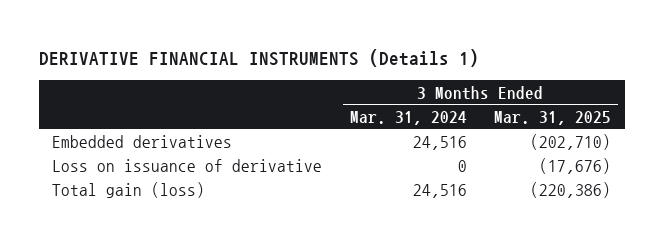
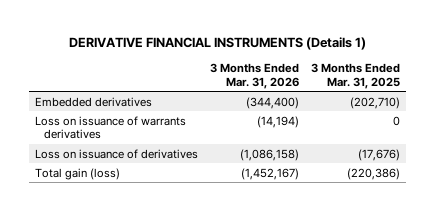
[349,111,467,126] Mar. 31, 2024 -> none
none -> [210,63,300,89] 3 Months Ended Mar. 31, 2026
none -> [35,115,187,140] Loss on issuance of warrants derivatives
[52,159,323,173] Loss on issuance of derivative -> [35,148,199,159] Loss on issuance of derivatives

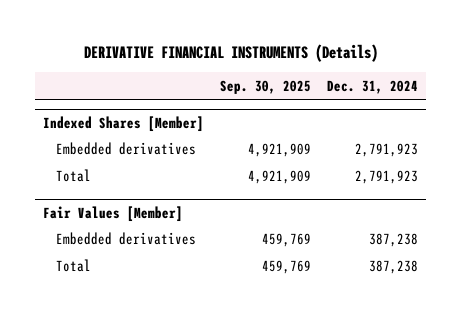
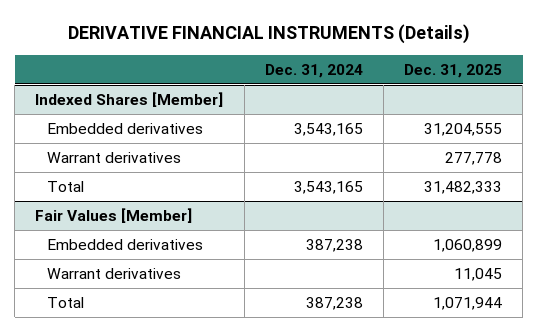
[220,79,312,94] Sep. 30, 2025 -> none
none -> [404,64,503,79] Dec. 31, 2025
[355,143,419,158] 2,791,923 -> [293,123,363,137] 3,543,165
none -> [47,152,182,164] Warrant derivatives
[355,170,419,185] 2,791,923 -> [293,181,363,195] 3,543,165
none -> [47,268,182,280] Warrant derivatives

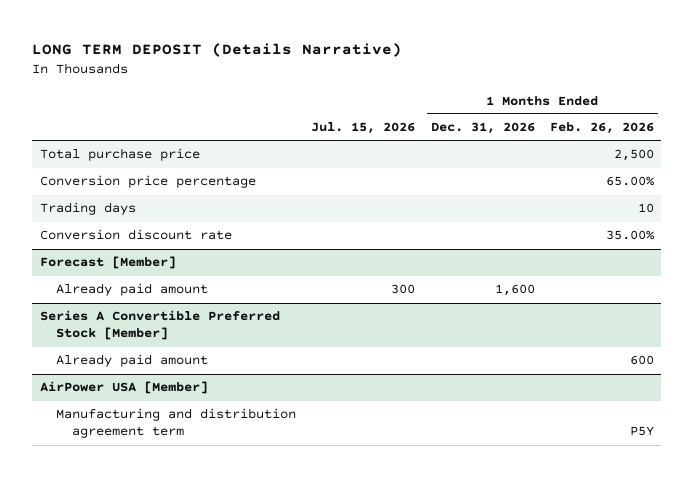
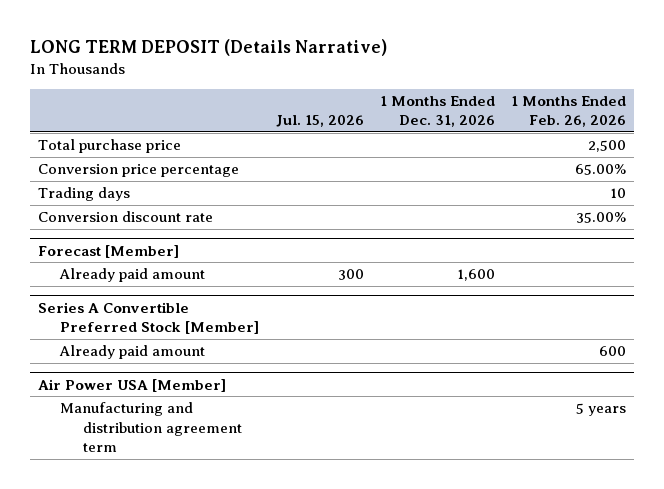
[40,381,209,395] AirPower USA [Member] -> [37,378,226,392] Air Power USA [Member]
[629,426,654,437] P5Y -> [576,403,627,417] 5 years

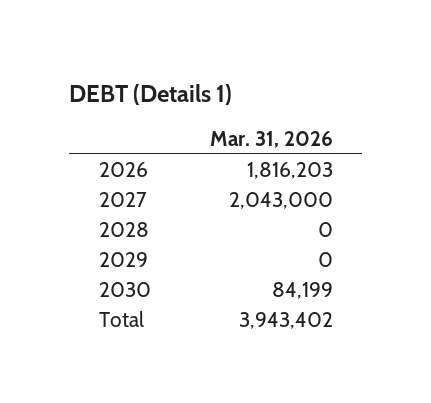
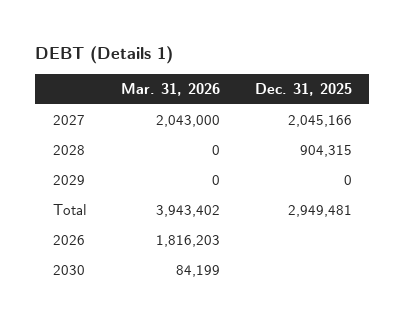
none -> [254,82,352,96] Dec. 31, 2025
[98,161,148,177] 2026 -> [52,235,85,246] 2026
[98,281,151,297] 2030 -> [52,265,85,276] 2030

